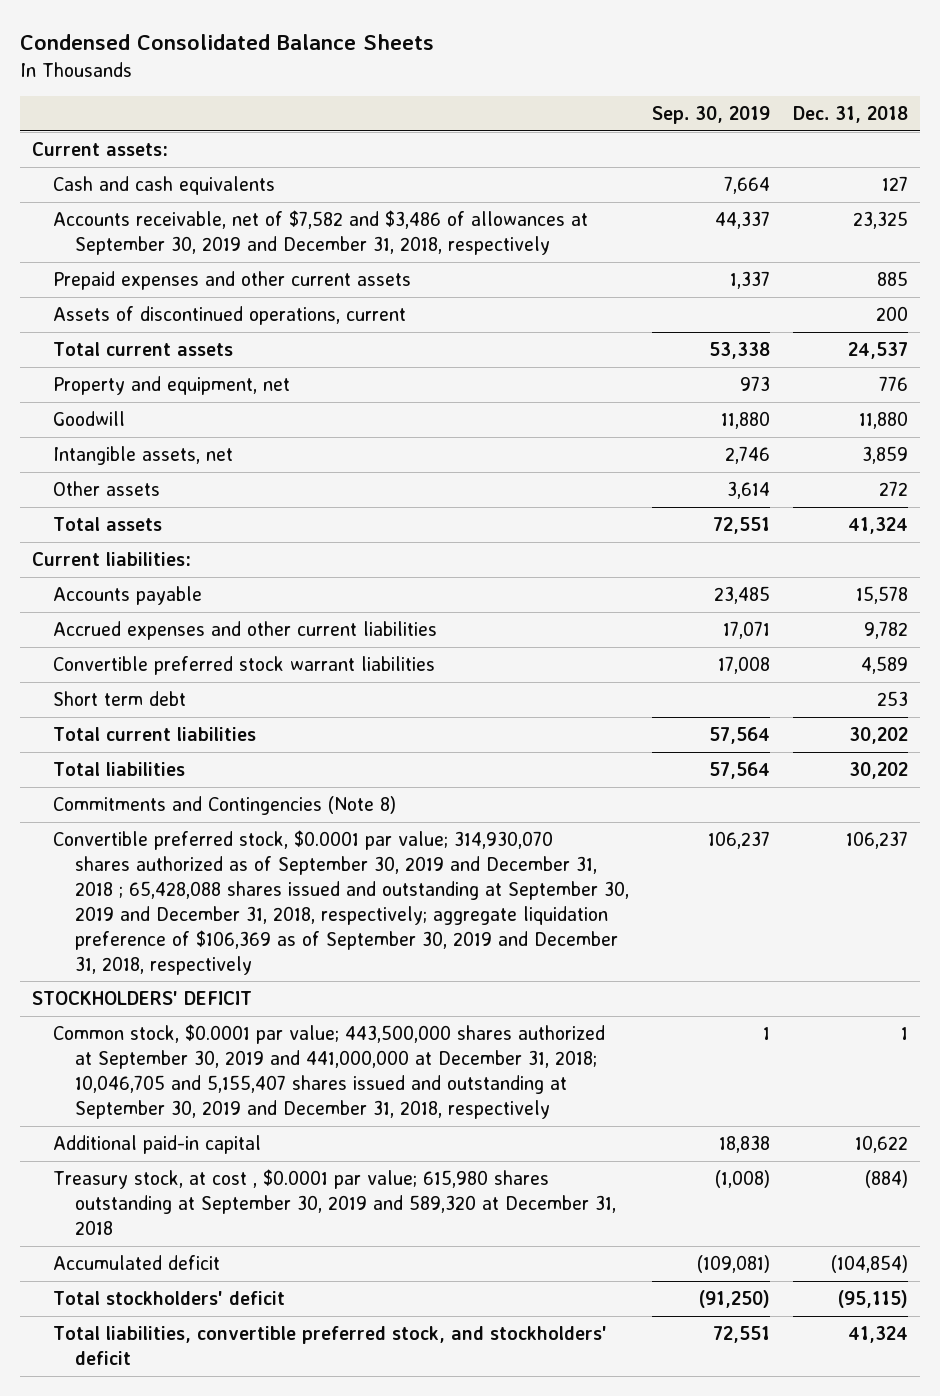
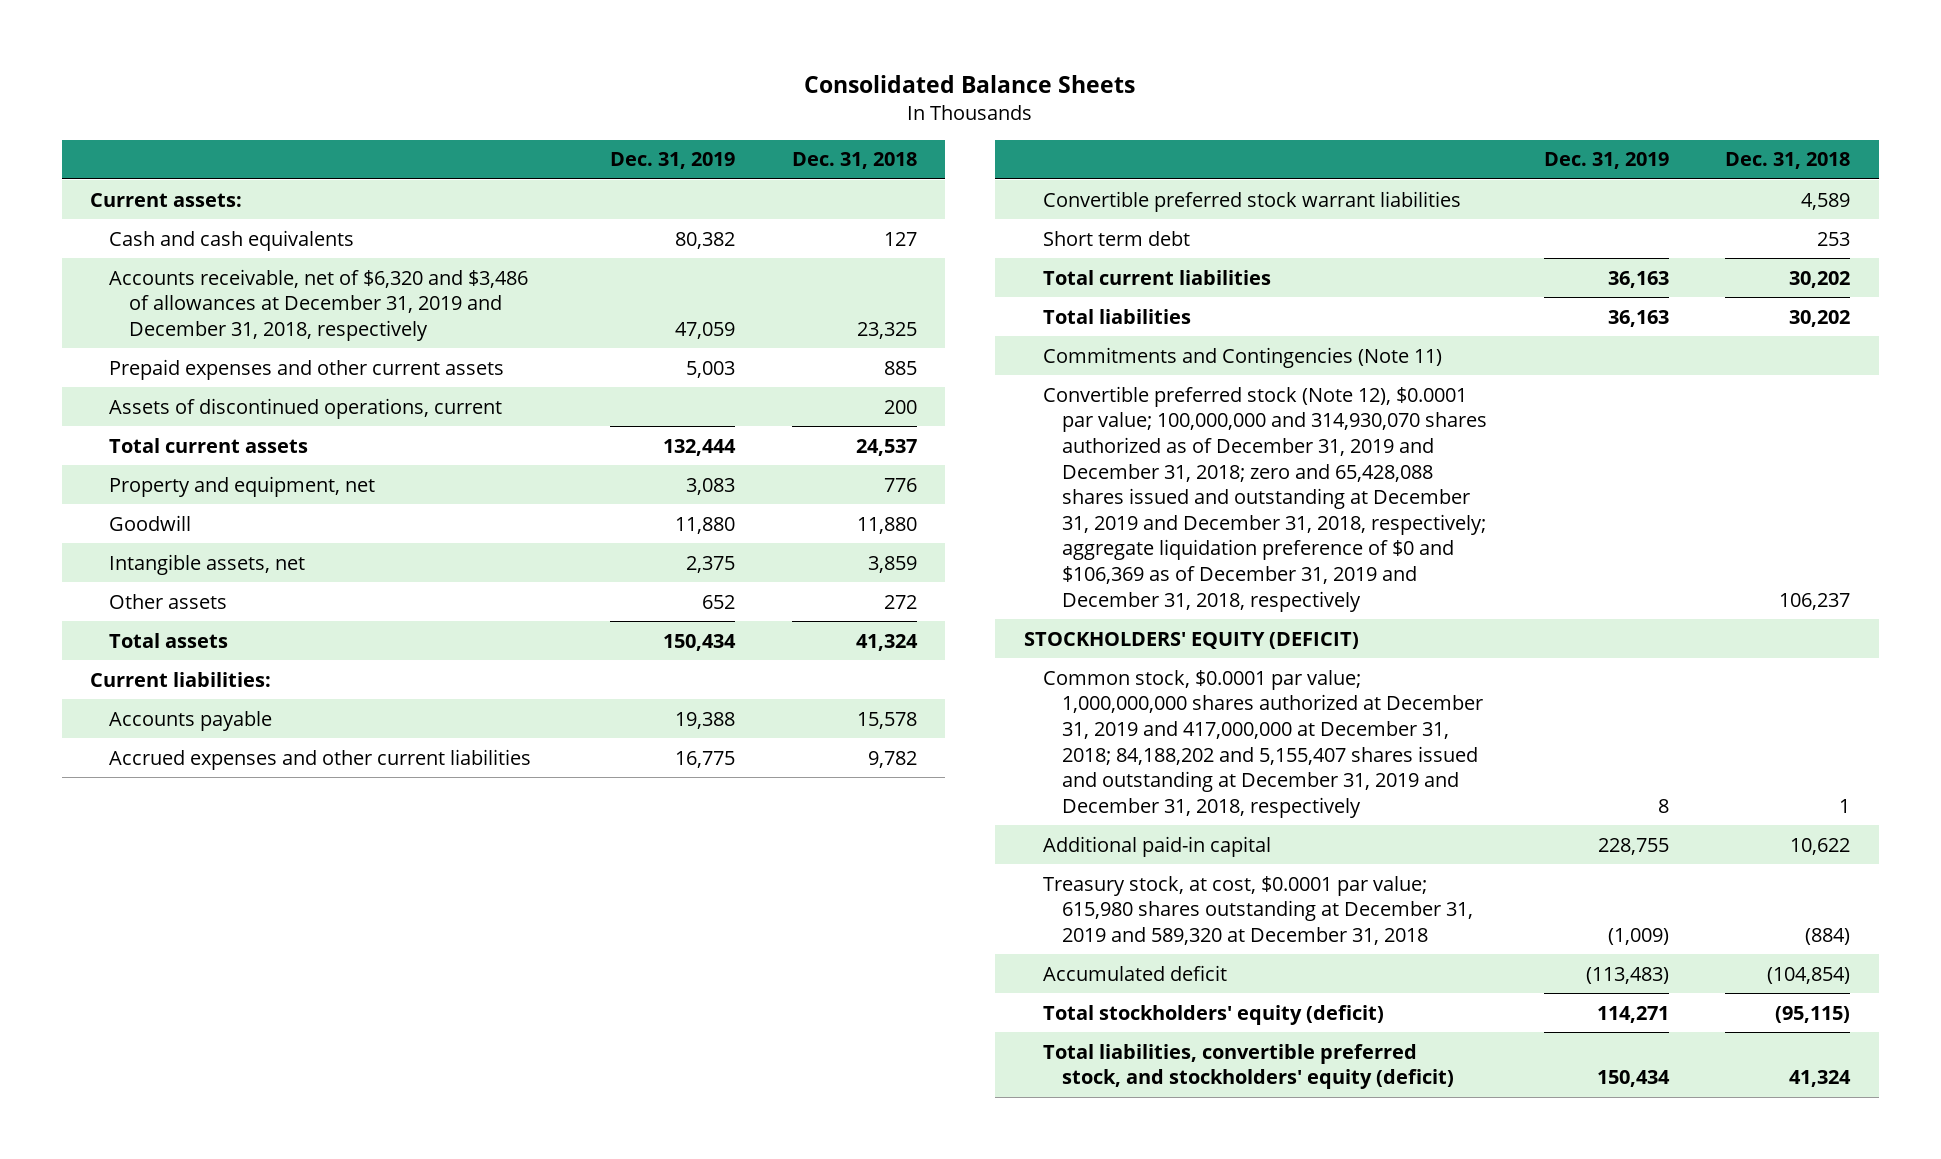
[20,34,435,51] Condensed Consolidated Balance Sheets -> [804,74,1136,93] Consolidated Balance Sheets
[652,106,771,125] Sep. 30, 2019 -> none
none -> [610,152,736,170] Dec. 31, 2019
[53,210,589,255] Accounts receivable, net of $7,582 and $3,486 of allowances at September 30, 2019 and December 31, 2018, respectively -> [109,268,529,341] Accounts receivable, net of $6,320 and $3,486 of allowances at December 31, 2019 and December 31, 2018, respectively
[53,796,397,816] Commitments and Contingencies (Note 8) -> [1042,346,1442,368] Commitments and Contingencies (Note 11)
[53,830,629,975] Convertible preferred stock, $0.0001 par value; 314,930,070 shares authorized as of September 30, 2019 and December 31, 2018 ; 65,428,088 shares issued and outstanding at September 30, 2019 and December 31, 2018, respectively; aggregate liquidation preference of $106,369 as of September 30, 2019 and December 31, 2018, respectively -> [1042,385,1488,612] Convertible preferred stock (Note 12), $0.0001 par value; 100,000,000 and 314,930,070 shares authorized as of December 31, 2019 and December 31, 2018; zero and 65,428,088 shares issued and outstanding at December 31, 2019 and December 31, 2018, respectively; aggregate liquidation preference of $0 and $106,369 as of December 31, 2019 and December 31, 2018, respectively
[31,991,252,1006] STOCKHOLDERS' DEFICIT -> [1023,631,1359,649] STOCKHOLDERS' EQUITY (DEFICIT)
[53,1024,606,1119] Common stock, $0.0001 par value; 443,500,000 shares authorized at September 30, 2019 and 441,000,000 at December 31, 2018; 10,046,705 and 5,155,407 shares issued and outstanding at September 30, 2019 and December 31, 2018, respectively -> [1042,669,1484,818] Common stock, $0.0001 par value; 1,000,000,000 shares authorized at December 31, 2019 and 417,000,000 at December 31, 2018; 84,188,202 and 5,155,407 shares issued and outstanding at December 31, 2019 and December 31, 2018, respectively
[53,1169,616,1235] Treasury stock, at cost , $0.0001 par value; 615,980 shares outstanding at September 30, 2019 and 589,320 at December 31, 2018 -> [1042,875,1474,945] Treasury stock, at cost, $0.0001 par value; 615,980 shares outstanding at December 31, 2019 and 589,320 at December 31, 2018
[53,1291,286,1306] Total stockholders' deficit -> [1042,1004,1384,1025] Total stockholders' equity (deficit)
[53,1326,608,1365] Total liabilities, convertible preferred stock, and stockholders' deficit -> [1042,1043,1455,1090] Total liabilities, convertible preferred stock, and stockholders' equity (deficit)

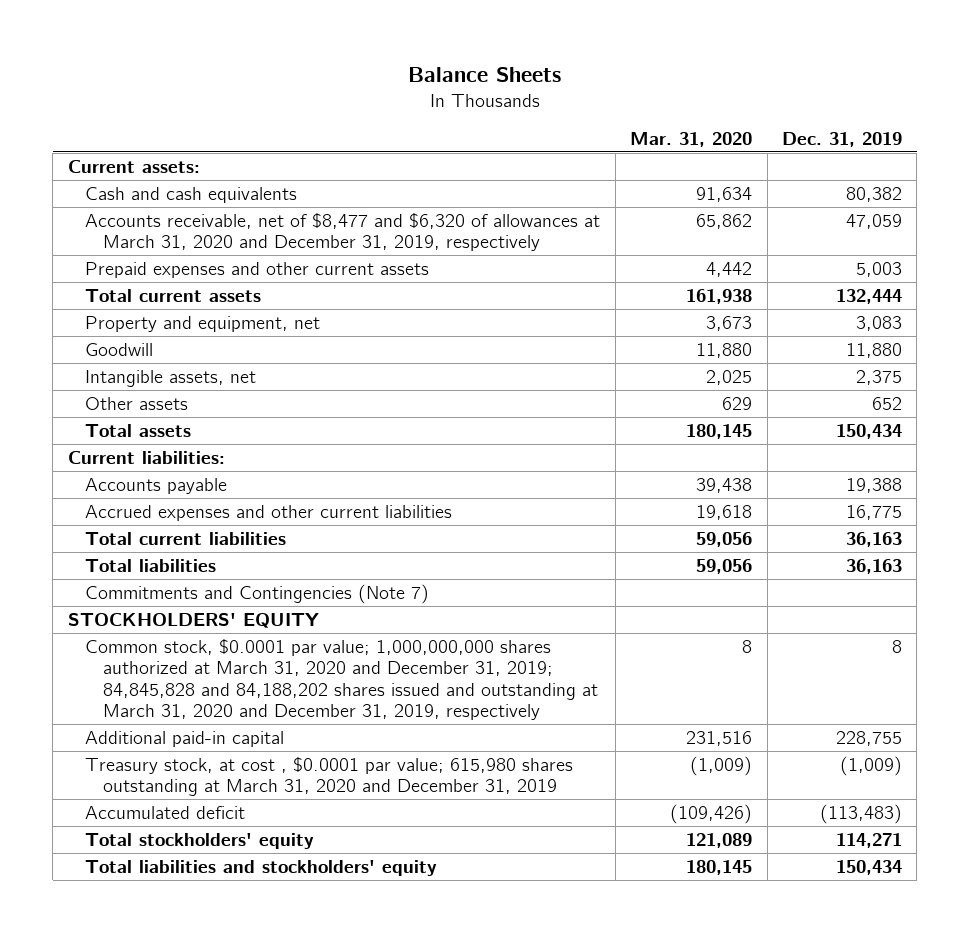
[804,74,1136,93] Consolidated Balance Sheets -> [407,66,561,82] Balance Sheets
[792,152,918,170] Dec. 31, 2018 -> none
none -> [630,131,753,147] Mar. 31, 2020
[109,268,529,341] Accounts receivable, net of $6,320 and $3,486 of allowances at December 31, 2019 and December 31, 2018, respectively -> [85,212,601,252] Accounts receivable, net of $8,477 and $6,320 of allowances at March 31, 2020 and December 31, 2019, respectively
[109,397,503,419] Assets of discontinued operations, current -> none
[1042,190,1461,212] Convertible preferred stock warrant liabilities -> none
[1042,230,1190,246] Short term debt -> none
[1042,385,1488,612] Convertible preferred stock (Note 12), $0.0001 par value; 100,000,000 and 314,930,070 shares authorized as of December 31, 2019 and December 31, 2018; zero and 65,428,088 shares issued and outstanding at December 31, 2019 and December 31, 2018, respectively; aggregate liquidation preference of $0 and $106,369 as of December 31, 2019 and December 31, 2018, respectively -> none
[1042,346,1442,368] Commitments and Contingencies (Note 11) -> [85,583,430,604] Commitments and Contingencies (Note 7)
[1023,631,1359,649] STOCKHOLDERS' EQUITY (DEFICIT) -> [67,612,319,628] STOCKHOLDERS' EQUITY
[1042,669,1484,818] Common stock, $0.0001 par value; 1,000,000,000 shares authorized at December 31, 2019 and 417,000,000 at December 31, 2018; 84,188,202 and 5,155,407 shares issued and outstanding at December 31, 2019 and December 31, 2018, respectively -> [85,638,599,720] Common stock, $0.0001 par value; 1,000,000,000 shares authorized at March 31, 2020 and December 31, 2019; 84,845,828 and 84,188,202 shares issued and outstanding at March 31, 2020 and December 31, 2019, respectively
[1042,875,1474,945] Treasury stock, at cost, $0.0001 par value; 615,980 shares outstanding at December 31, 2019 and 589,320 at December 31, 2018 -> [85,756,574,797] Treasury stock, at cost , $0.0001 par value; 615,980 shares outstanding at March 31, 2020 and December 31, 2019
[1042,1004,1384,1025] Total stockholders' equity (deficit) -> [85,832,315,849] Total stockholders' equity
[1042,1043,1455,1090] Total liabilities, convertible preferred stock, and stockholders' equity (deficit) -> [85,859,438,876] Total liabilities and stockholders' equity

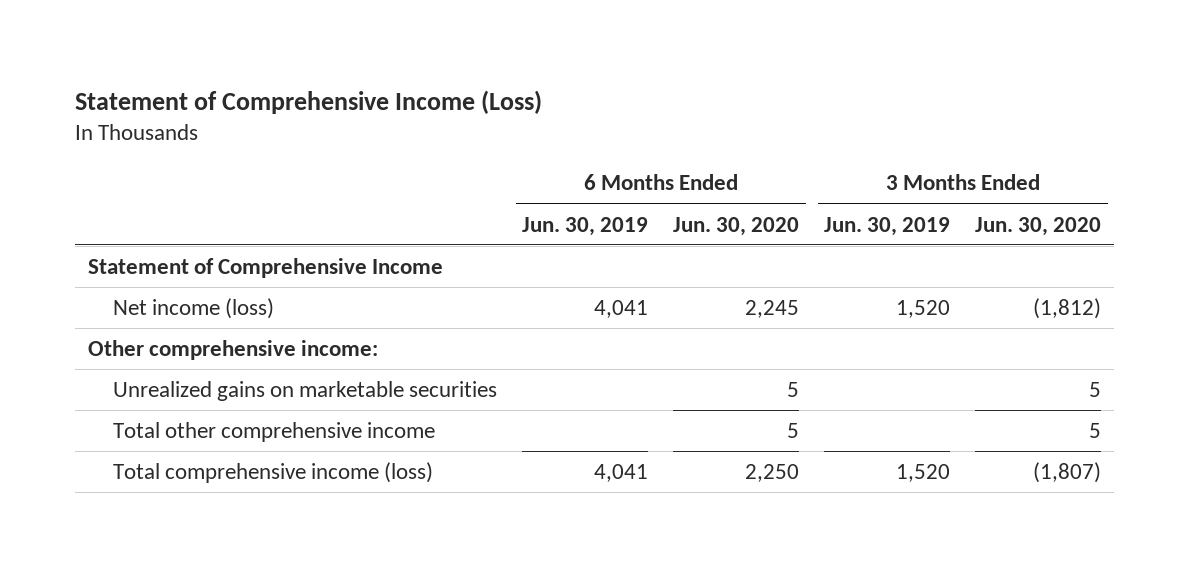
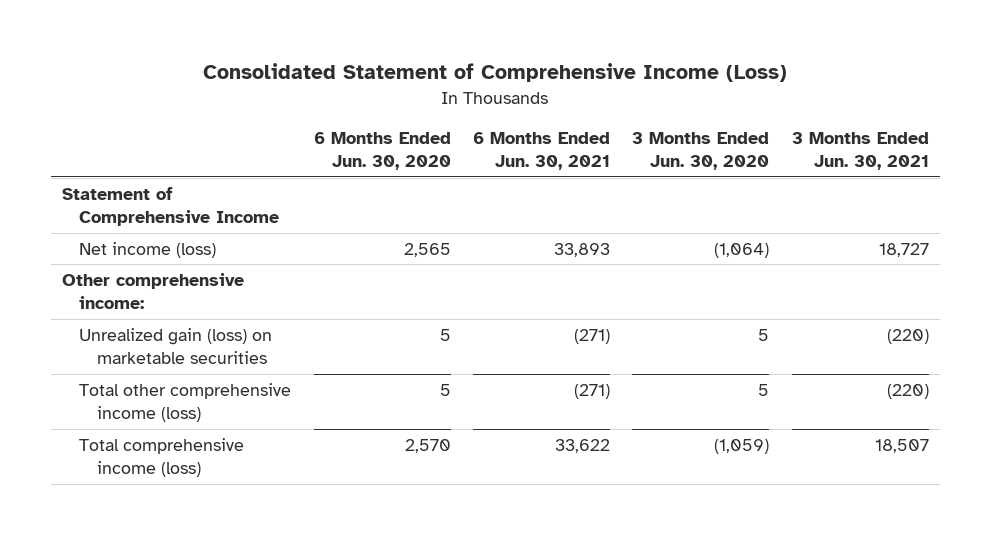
[75,90,543,115] Statement of Comprehensive Income (Loss) -> [203,63,788,83] Consolidated Statement of Comprehensive Income (Loss)
[522,216,649,236] Jun. 30, 2019 -> none
[824,216,951,236] Jun. 30, 2019 -> none
none -> [473,131,611,171] 6 Months Ended Jun. 30, 2021
none -> [791,131,929,171] 3 Months Ended Jun. 30, 2021
[745,299,800,318] 2,245 -> [403,242,451,257] 2,565
[1033,297,1102,319] (1,812) -> [714,242,770,258] (1,064)
[113,380,498,401] Unrealized gains on marketable securities -> [79,327,273,365] Unrealized gain (loss) on marketable securities
[113,421,436,442] Total other comprehensive income -> [79,382,292,423] Total other comprehensive income (loss)
[745,463,800,482] 2,250 -> [404,438,451,453] 2,570
[1033,461,1102,483] (1,807) -> [714,438,770,454] (1,059)

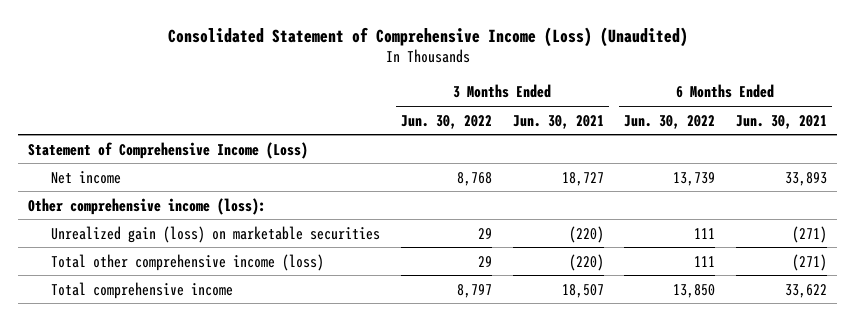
[203,63,788,83] Consolidated Statement of Comprehensive Income (Loss) -> [167,26,688,47] Consolidated Statement of Comprehensive Income (Loss) (Unaudited)
[313,131,451,171] 6 Months Ended Jun. 30, 2020 -> none
[632,131,770,171] 3 Months Ended Jun. 30, 2020 -> none
none -> [400,114,492,129] Jun. 30, 2022
none -> [624,114,716,129] Jun. 30, 2022
[62,186,280,227] Statement of Comprehensive Income -> [28,141,309,159] Statement of Comprehensive Income (Loss)
[79,241,217,258] Net income (loss) -> [51,170,122,184] Net income
[62,272,245,310] Other comprehensive income: -> [28,197,267,215] Other comprehensive income (loss):
[79,437,245,478] Total comprehensive income (loss) -> [51,281,234,299] Total comprehensive income

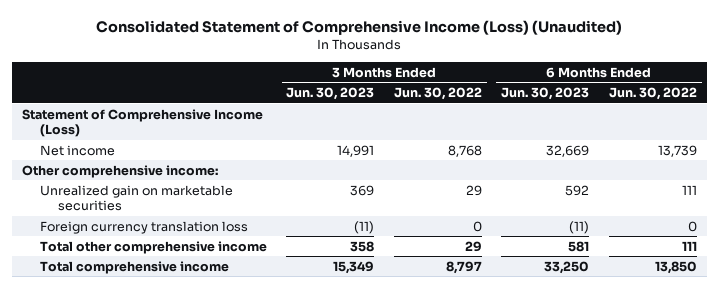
[512,114,604,129] Jun. 30, 2021 -> none
[735,114,827,129] Jun. 30, 2021 -> none
none -> [286,87,375,101] Jun. 30, 2023
none -> [501,87,590,101] Jun. 30, 2023
[28,197,267,215] Other comprehensive income (loss): -> [22,164,219,178] Other comprehensive income:
[51,225,381,243] Unrealized gain (loss) on marketable securities -> [40,184,234,212] Unrealized gain on marketable securities
none -> [40,220,249,234] Foreign currency translation loss
[51,253,325,271] Total other comprehensive income (loss) -> [40,240,268,254] Total other comprehensive income

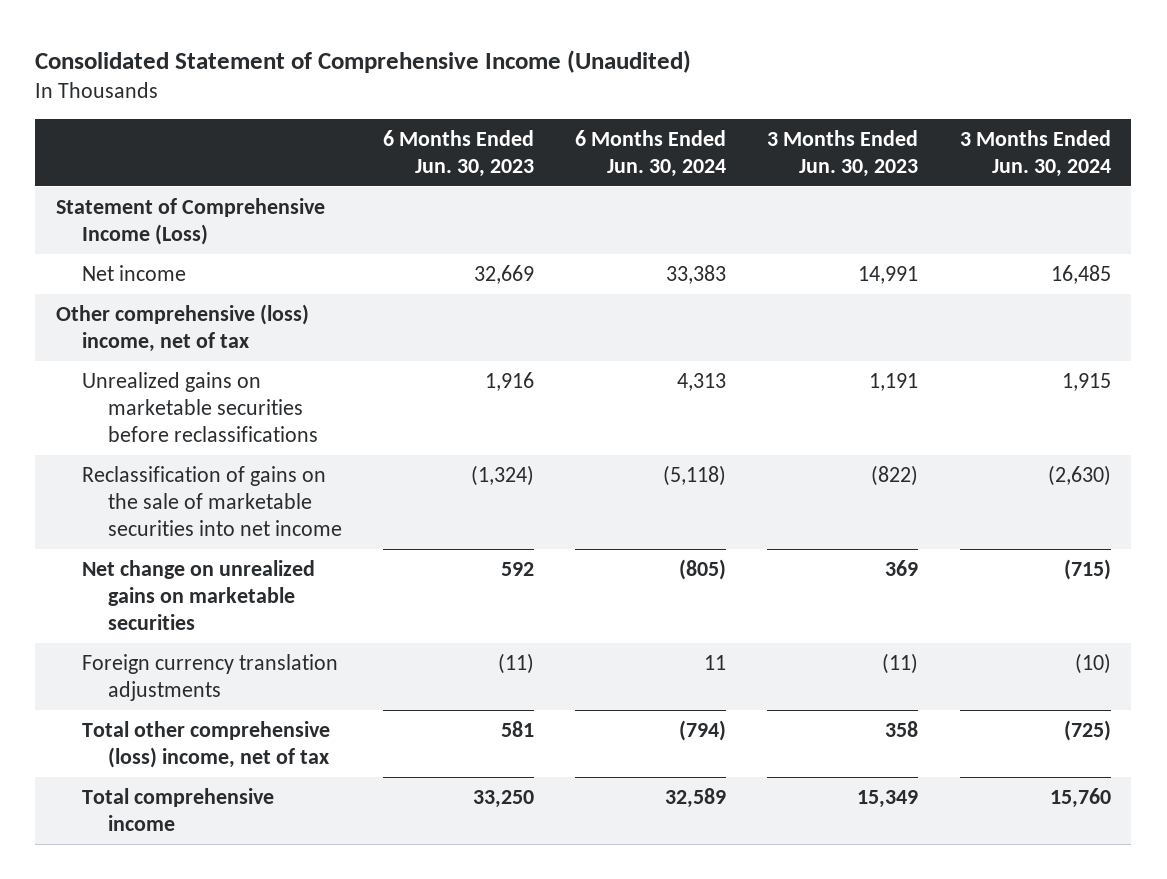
[96,20,623,36] Consolidated Statement of Comprehensive Income (Loss) (Unaudited) -> [35,49,692,73] Consolidated Statement of Comprehensive Income (Unaudited)
[393,87,482,101] Jun. 30, 2022 -> none
[608,87,697,101] Jun. 30, 2022 -> none
none -> [575,129,727,177] 6 Months Ended Jun. 30, 2024
none -> [959,129,1111,177] 3 Months Ended Jun. 30, 2024
[22,164,219,178] Other comprehensive income: -> [55,303,309,352] Other comprehensive (loss) income, net of tax
[40,184,234,212] Unrealized gain on marketable securities -> [81,371,318,442] Unrealized gains on marketable securities before reclassifications
[350,184,375,196] 369 -> [869,372,919,391] 1,191
[565,184,590,196] 592 -> [485,371,535,391] 1,916
none -> [81,465,342,536] Reclassification of gains on the sale of marketable securities into net income
none -> [81,559,315,630] Net change on unrealized gains on marketable securities
[40,220,249,234] Foreign currency translation loss -> [81,653,338,701] Foreign currency translation adjustments
[40,240,268,254] Total other comprehensive income -> [81,720,330,768] Total other comprehensive (loss) income, net of tax

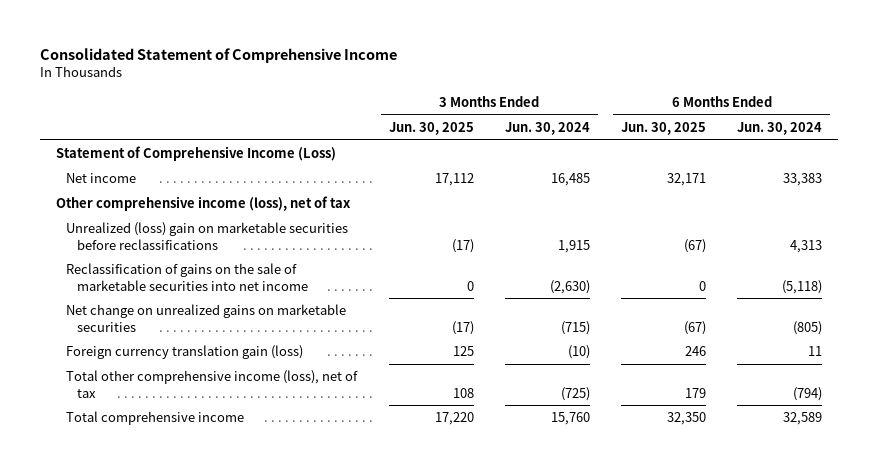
[35,49,692,73] Consolidated Statement of Comprehensive Income (Unaudited) -> [40,47,398,63] Consolidated Statement of Comprehensive Income
[383,129,535,177] 6 Months Ended Jun. 30, 2023 -> none
[767,129,919,177] 3 Months Ended Jun. 30, 2023 -> none
none -> [388,122,474,136] Jun. 30, 2025
none -> [621,122,707,136] Jun. 30, 2025
[55,303,309,352] Other comprehensive (loss) income, net of tax -> [55,196,351,212] Other comprehensive income (loss), net of tax
[81,371,318,442] Unrealized gains on marketable securities before reclassifications -> [66,222,349,250] Unrealized (loss) gain on marketable securities before reclassifications
[81,653,338,701] Foreign currency translation adjustments -> [66,345,304,360] Foreign currency translation gain (loss)
[81,720,330,768] Total other comprehensive (loss) income, net of tax -> [66,370,359,398] Total other comprehensive income (loss), net of tax

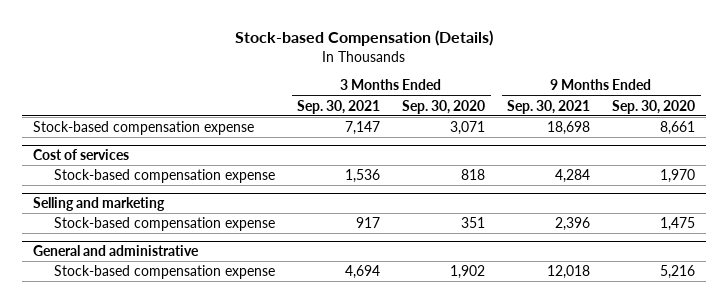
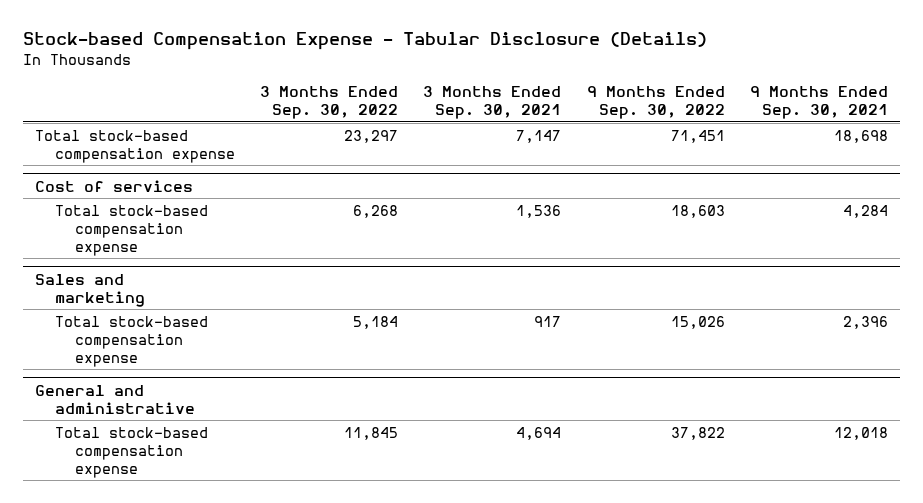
[234,30,493,47] Stock-based Compensation (Details) -> [22,32,707,51] Stock-based Compensation Expense - Tabular Disclosure (Details)
[402,99,486,114] Sep. 30, 2020 -> none
[612,99,696,114] Sep. 30, 2020 -> none
none -> [260,86,399,119] 3 Months Ended Sep. 30, 2022
none -> [586,86,725,119] 9 Months Ended Sep. 30, 2022
[32,121,254,136] Stock-based compensation expense -> [35,129,236,163] Total stock-based compensation expense
[54,169,276,184] Stock-based compensation expense -> [55,204,209,256] Total stock-based compensation expense
[32,197,165,212] Selling and marketing -> [35,273,146,307] Sales and marketing
[54,217,276,232] Stock-based compensation expense -> [55,315,209,367] Total stock-based compensation expense
[54,265,276,280] Stock-based compensation expense -> [55,426,209,478] Total stock-based compensation expense

